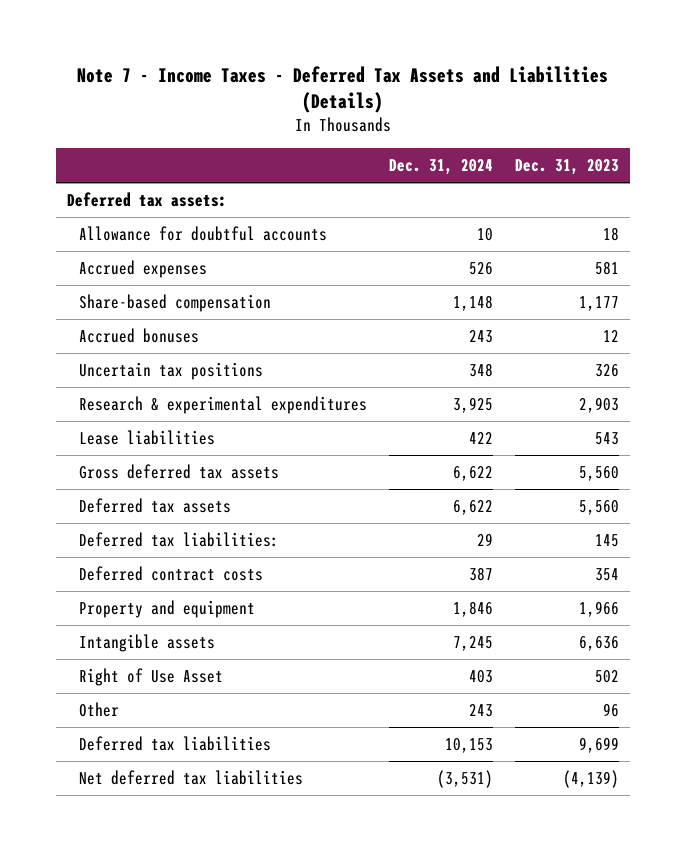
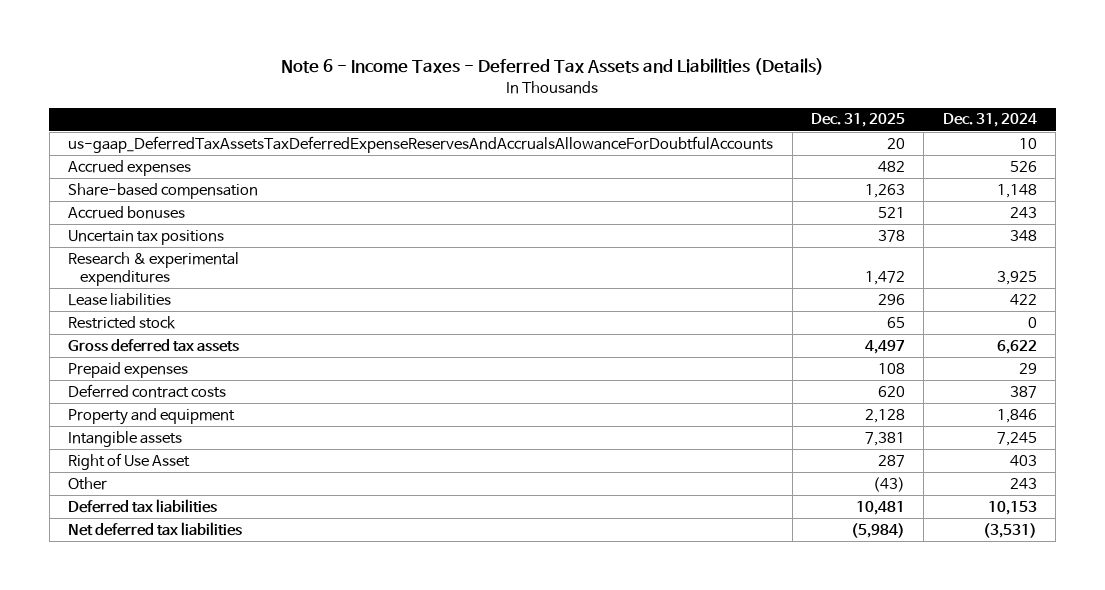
[76,65,608,114] Note 7 - Income Taxes - Deferred Tax Assets and Liabilities (Details) -> [281,58,825,76] Note 6 - Income Taxes - Deferred Tax Assets and Liabilities (Details)
[515,159,620,176] Dec. 31, 2023 -> none
none -> [810,113,905,128] Dec. 31, 2025
[66,192,227,208] Deferred tax assets: -> none
[78,226,327,242] Allowance for doubtful accounts -> [68,135,774,153] us-gaap_DeferredTaxAssetsTaxDeferredExpenseReservesAndAccrualsAllowanceForDoubtfulAccounts
none -> [68,315,177,329] Restricted stock
[78,498,231,514] Deferred tax assets -> none
[78,532,279,548] Deferred tax liabilities: -> [68,361,189,378] Prepaid expenses

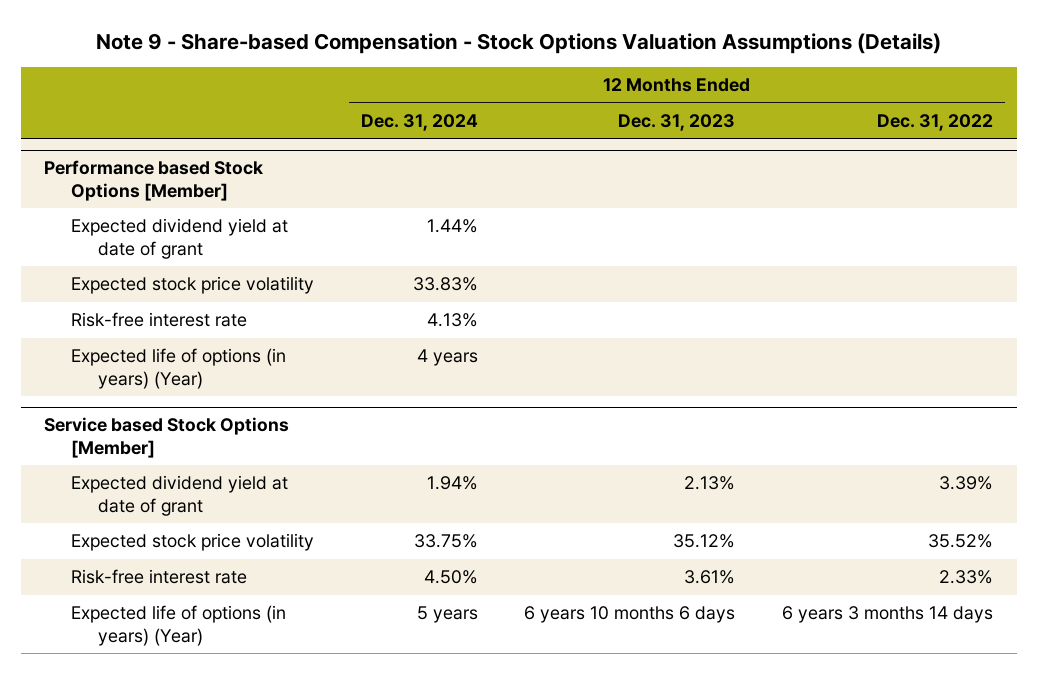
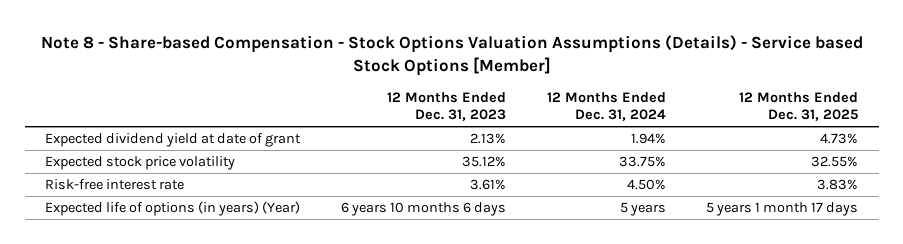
[95,32,941,54] Note 9 - Share-based Compensation - Stock Options Valuation Assumptions (Details) -> [40,34,863,76] Note 8 - Share-based Compensation - Stock Options Valuation Assumptions (Details) - Service based Stock Options [Member]
[877,113,994,131] Dec. 31, 2022 -> none
none -> [739,91,859,122] 12 Months Ended Dec. 31, 2025
[44,160,265,201] Performance based Stock Options [Member] -> none
[71,218,289,259] Expected dividend yield at date of grant -> none
[71,276,315,295] Expected stock price volatility -> none
[71,312,248,328] Risk-free interest rate -> none
[71,348,287,389] Expected life of options (in years) (Year) -> none
[44,417,290,458] Service based Stock Options [Member] -> none

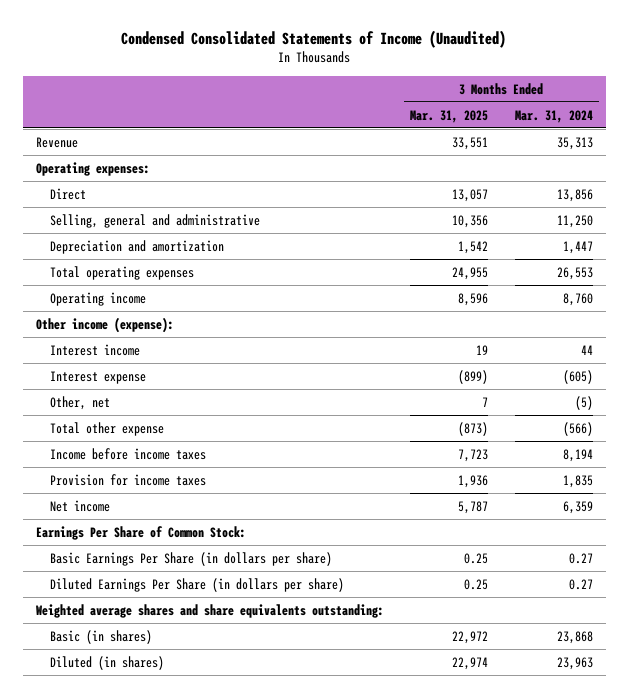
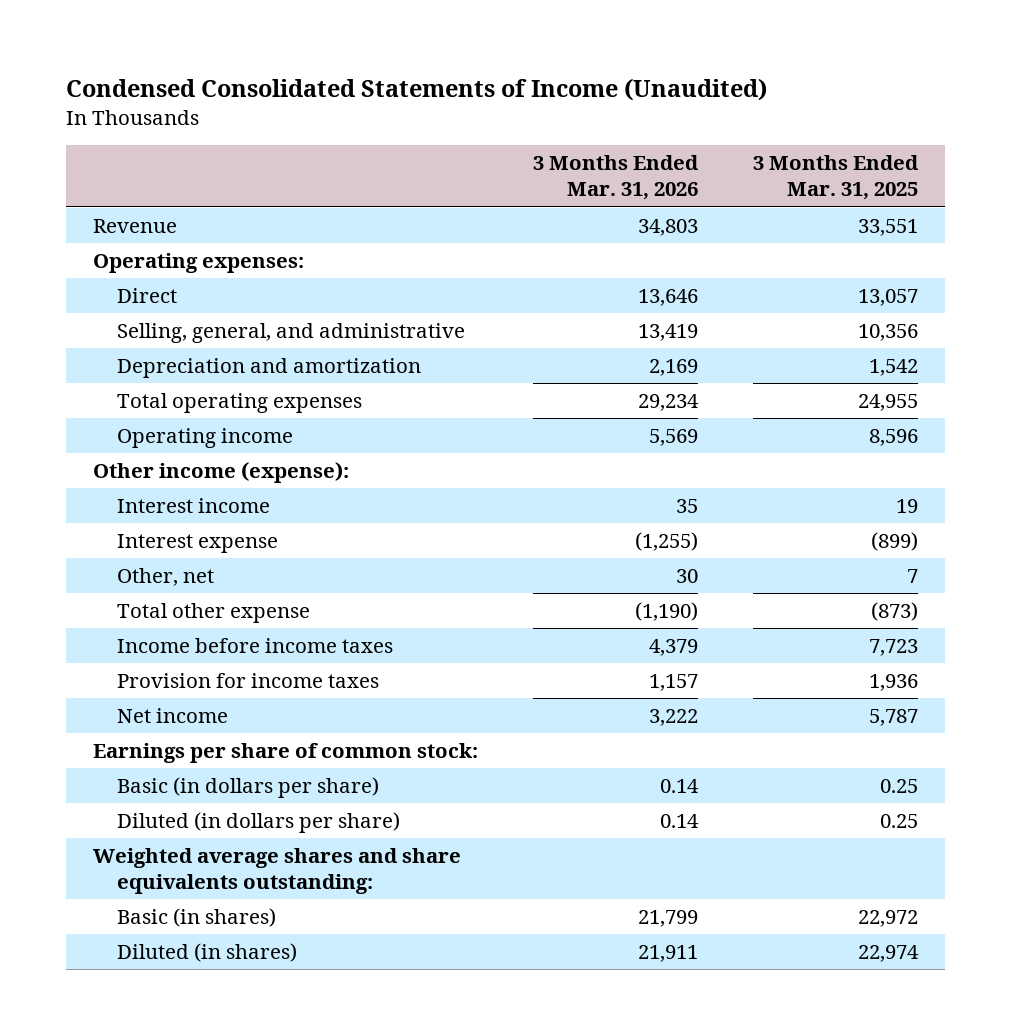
[514,109,593,123] Mar. 31, 2024 -> none
none -> [533,155,700,201] 3 Months Ended Mar. 31, 2026
[49,213,260,228] Selling, general and administrative -> [117,323,466,344] Selling, general, and administrative
[35,525,246,540] Earnings Per Share of Common Stock: -> [93,743,479,764] Earnings per share of common stock:
[49,551,332,566] Basic Earnings Per Share (in dollars per share) -> [117,777,380,799] Basic (in dollars per share)
[49,577,344,592] Diluted Earnings Per Share (in dollars per share) -> [117,812,401,834] Diluted (in dollars per share)

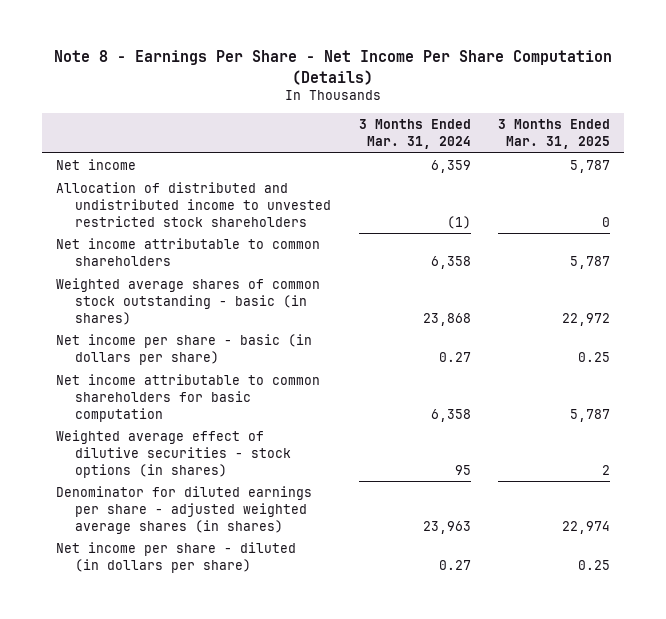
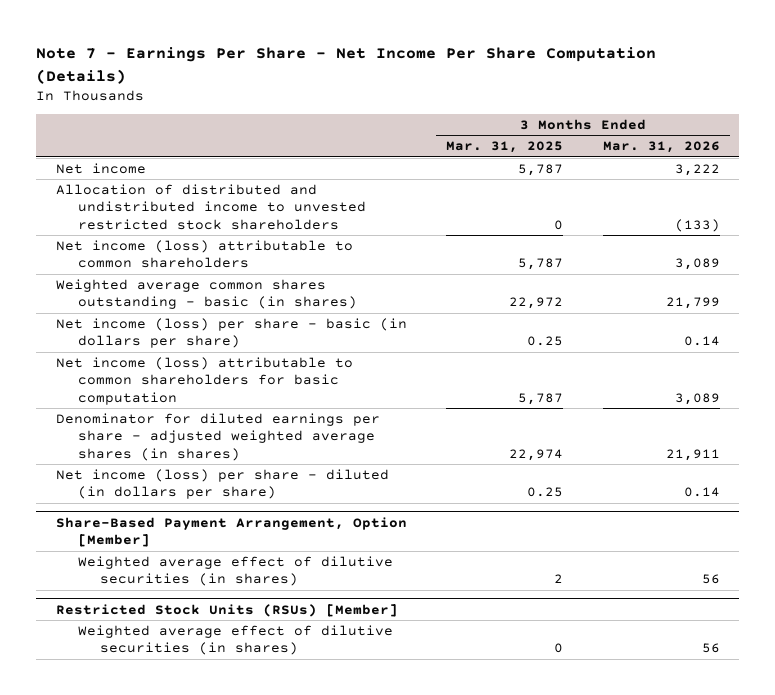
[53,50,612,85] Note 8 - Earnings Per Share - Net Income Per Share Computation (Details) -> [36,47,657,84] Note 7 - Earnings Per Share - Net Income Per Share Computation (Details)
[358,119,471,149] 3 Months Ended Mar. 31, 2024 -> none
none -> [602,141,720,154] Mar. 31, 2026
[55,430,292,478] Weighted average effect of dilutive securities - stock options (in shares) -> none
[55,238,320,266] Net income attributable to common shareholders -> [55,239,353,269] Net income (loss) attributable to common shareholders
[55,278,320,325] Weighted average shares of common stock outstanding - basic (in shares) -> [55,278,358,310] Weighted average common shares outstanding - basic (in shares)
[55,334,312,365] Net income per share - basic (in dollars per share) -> [55,317,407,349] Net income (loss) per share - basic (in dollars per share)
[55,374,320,422] Net income attributable to common shareholders for basic computation -> [55,356,353,405] Net income (loss) attributable to common shareholders for basic computation
[55,542,296,573] Net income per share - diluted (in dollars per share) -> [55,468,389,500] Net income (loss) per share - diluted (in dollars per share)
none -> [55,516,407,548] Share-Based Payment Arrangement, Option [Member]
none -> [78,555,394,587] Weighted average effect of dilutive securities (in shares)
none -> [55,603,398,617] Restricted Stock Units (RSUs) [Member]
none -> [78,624,394,656] Weighted average effect of dilutive securities (in shares)

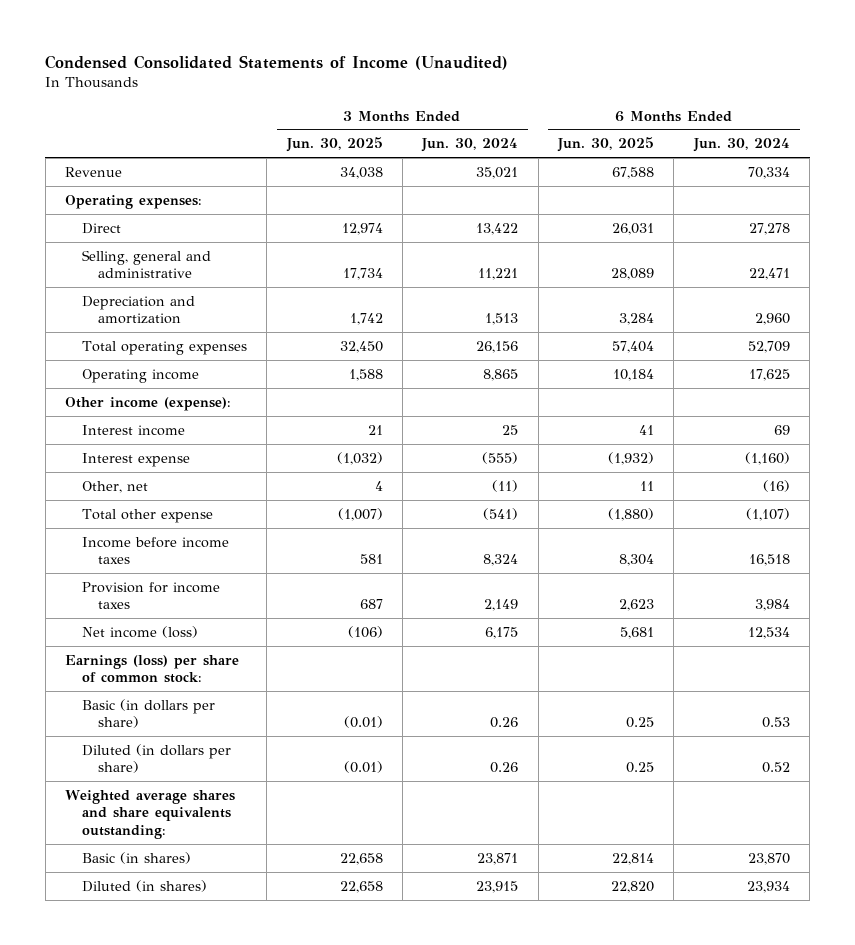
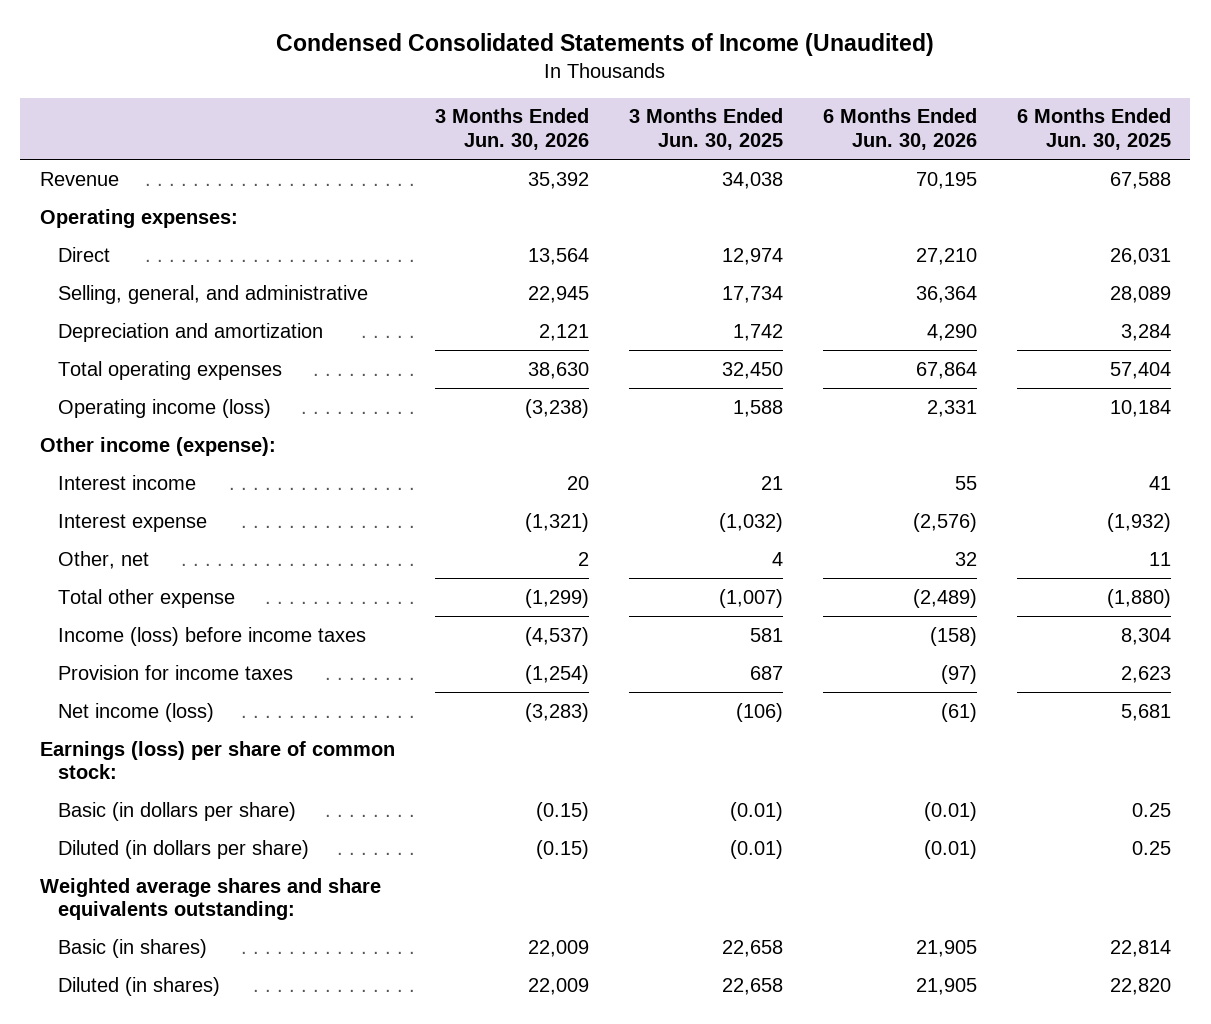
[421,138,519,153] Jun. 30, 2024 -> none
[692,138,790,153] Jun. 30, 2024 -> none
none -> [434,108,589,151] 3 Months Ended Jun. 30, 2026
none -> [822,108,977,151] 6 Months Ended Jun. 30, 2026
[81,249,211,279] Selling, general and administrative -> [58,284,369,304] Selling, general, and administrative
[81,368,199,383] Operating income -> [58,398,272,418] Operating income (loss)
[81,536,229,565] Income before income taxes -> [58,626,367,646] Income (loss) before income taxes

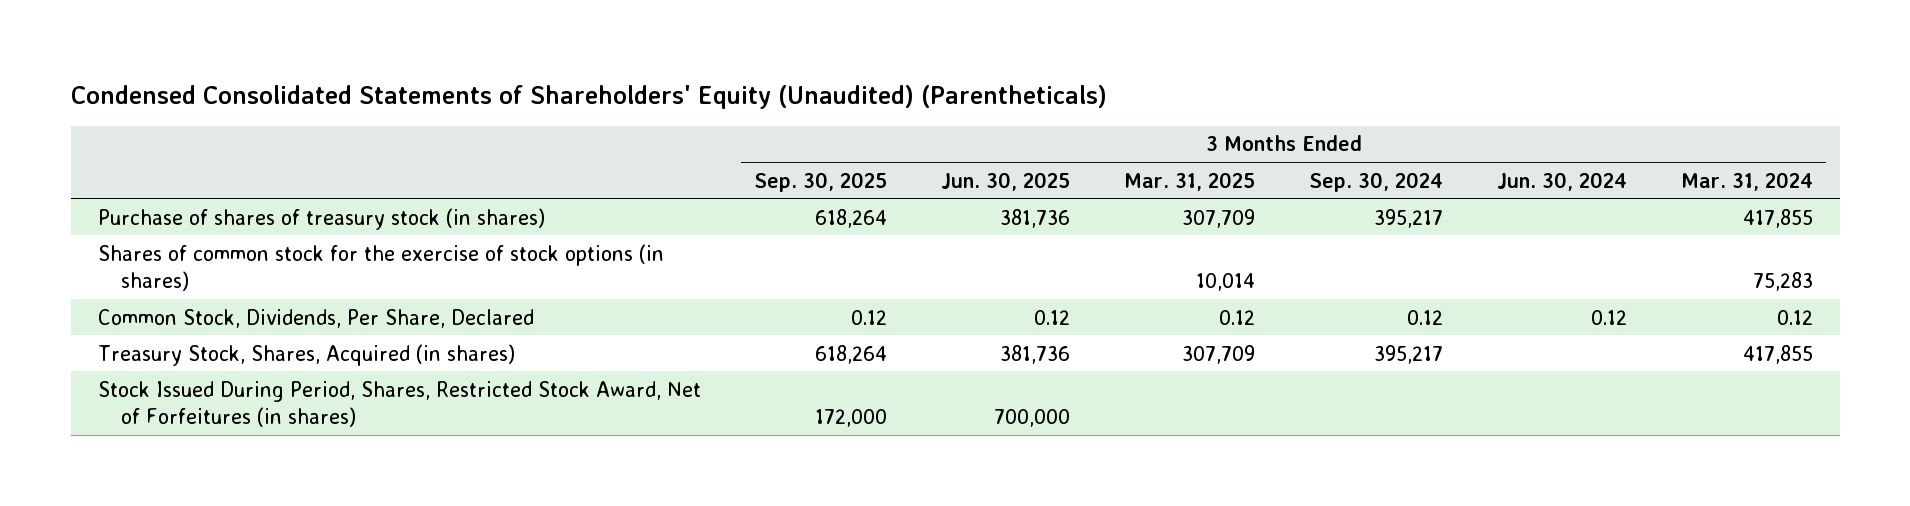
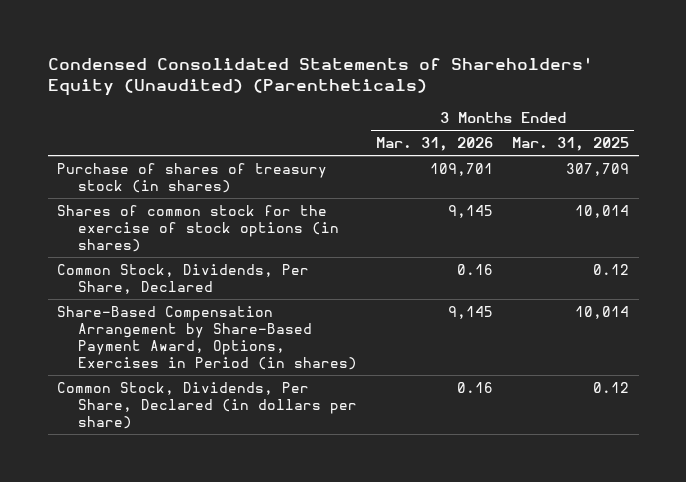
[754,171,888,192] Sep. 30, 2025 -> none
[941,171,1071,191] Jun. 30, 2025 -> none
[1309,171,1444,192] Sep. 30, 2024 -> none
[1496,171,1627,191] Jun. 30, 2024 -> none
[1680,171,1813,191] Mar. 31, 2024 -> none
none -> [375,137,493,152] Mar. 31, 2026
[97,343,515,366] Treasury Stock, Shares, Acquired (in shares) -> none
[97,380,701,428] Stock Issued During Period, Shares, Restricted Stock Award, Net of Forfeitures (in shares) -> none
none -> [57,305,357,371] Share-Based Compensation Arrangement by Share-Based Payment Award, Options, Exercises in Period (in shares)
none -> [57,381,357,430] Common Stock, Dividends, Per Share, Declared (in dollars per share)

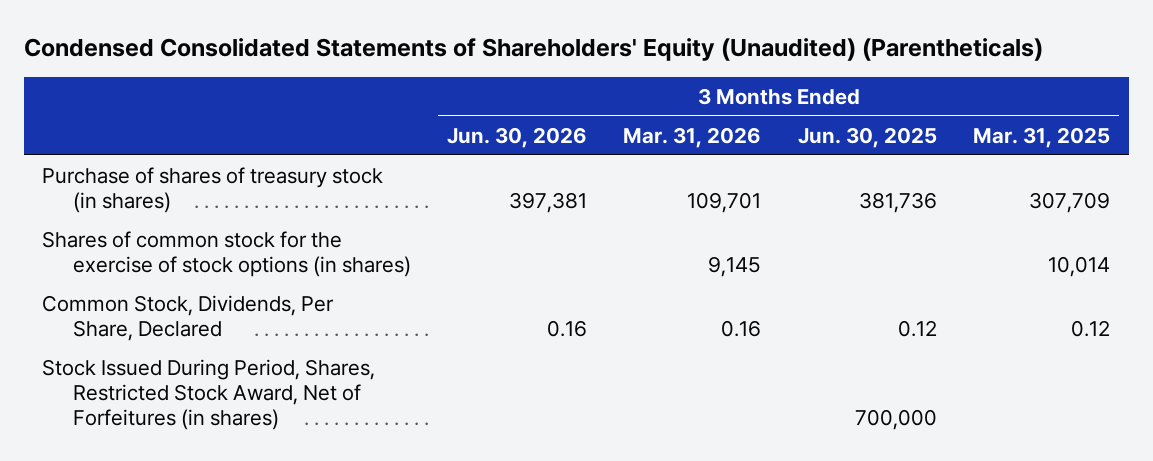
none -> [447,126,588,148] Jun. 30, 2026
none -> [797,126,937,148] Jun. 30, 2025
[57,305,357,371] Share-Based Compensation Arrangement by Share-Based Payment Award, Options, Exercises in Period (in shares) -> none
[57,381,357,430] Common Stock, Dividends, Per Share, Declared (in dollars per share) -> none
none -> [42,358,376,430] Stock Issued During Period, Shares, Restricted Stock Award, Net of Forfeitures (in shares)

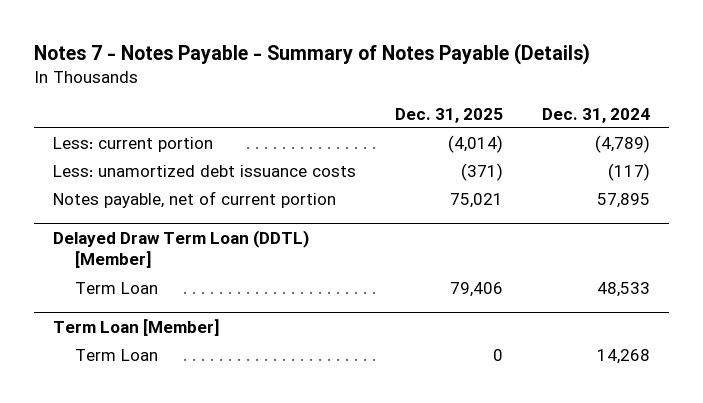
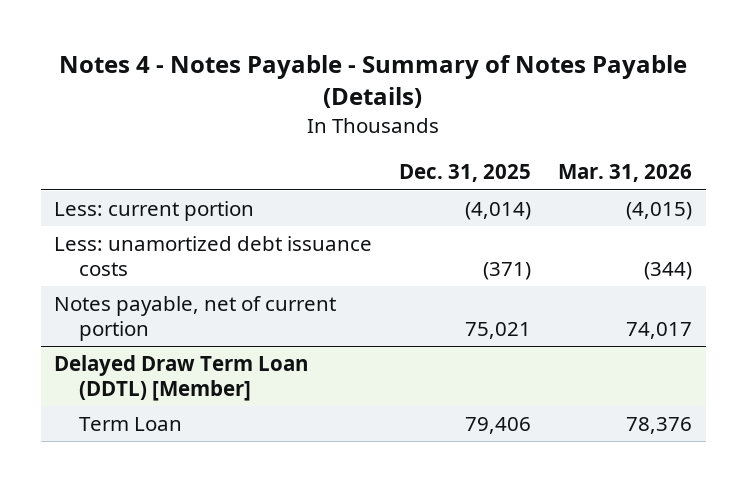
[33,42,590,65] Notes 7 - Notes Payable - Summary of Notes Payable (Details) -> [59,55,688,109] Notes 4 - Notes Payable - Summary of Notes Payable (Details)
[541,107,650,123] Dec. 31, 2024 -> none
none -> [558,164,693,183] Mar. 31, 2026
[53,318,221,336] Term Loan [Member] -> none
[74,349,158,362] Term Loan -> none

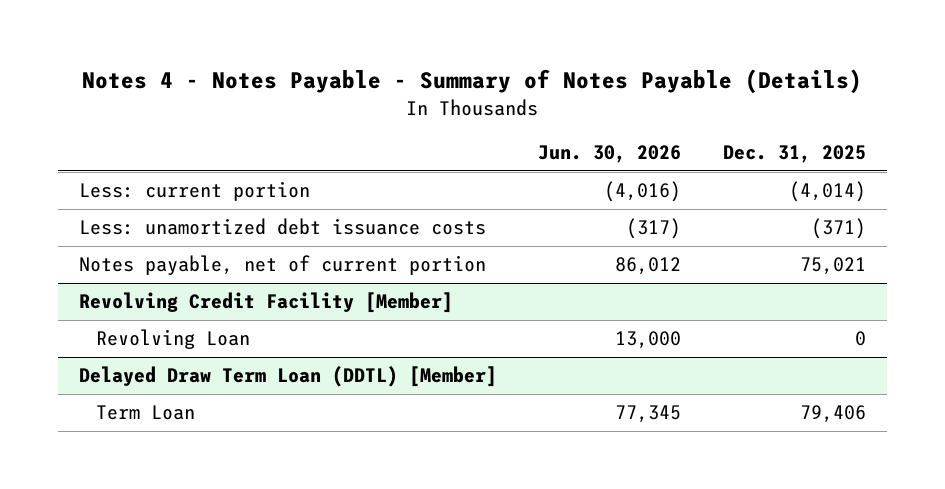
[558,164,693,183] Mar. 31, 2026 -> none
none -> [538,145,682,164] Jun. 30, 2026
none -> [78,292,453,314] Revolving Credit Facility [Member]
none -> [95,329,250,350] Revolving Loan

